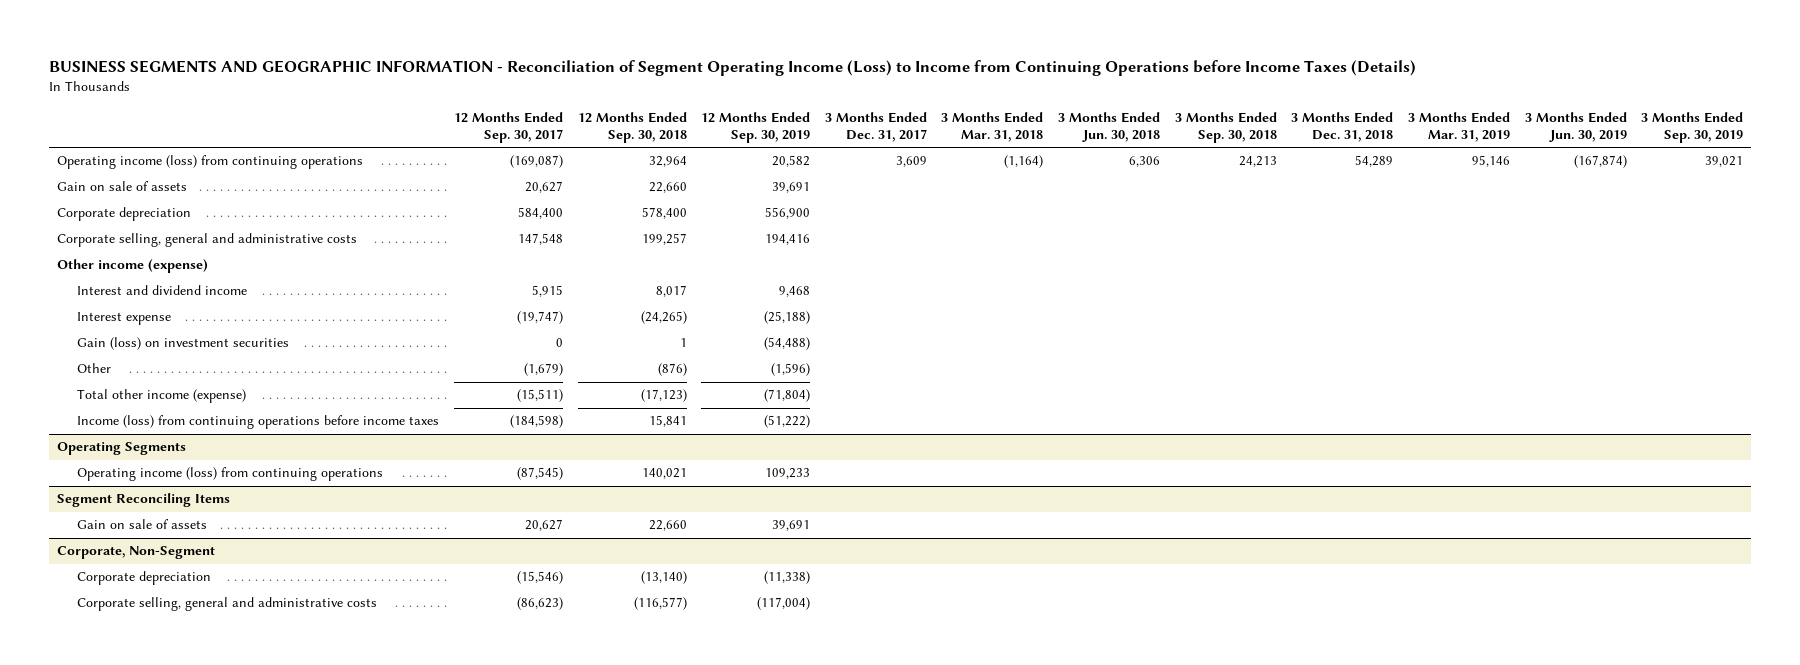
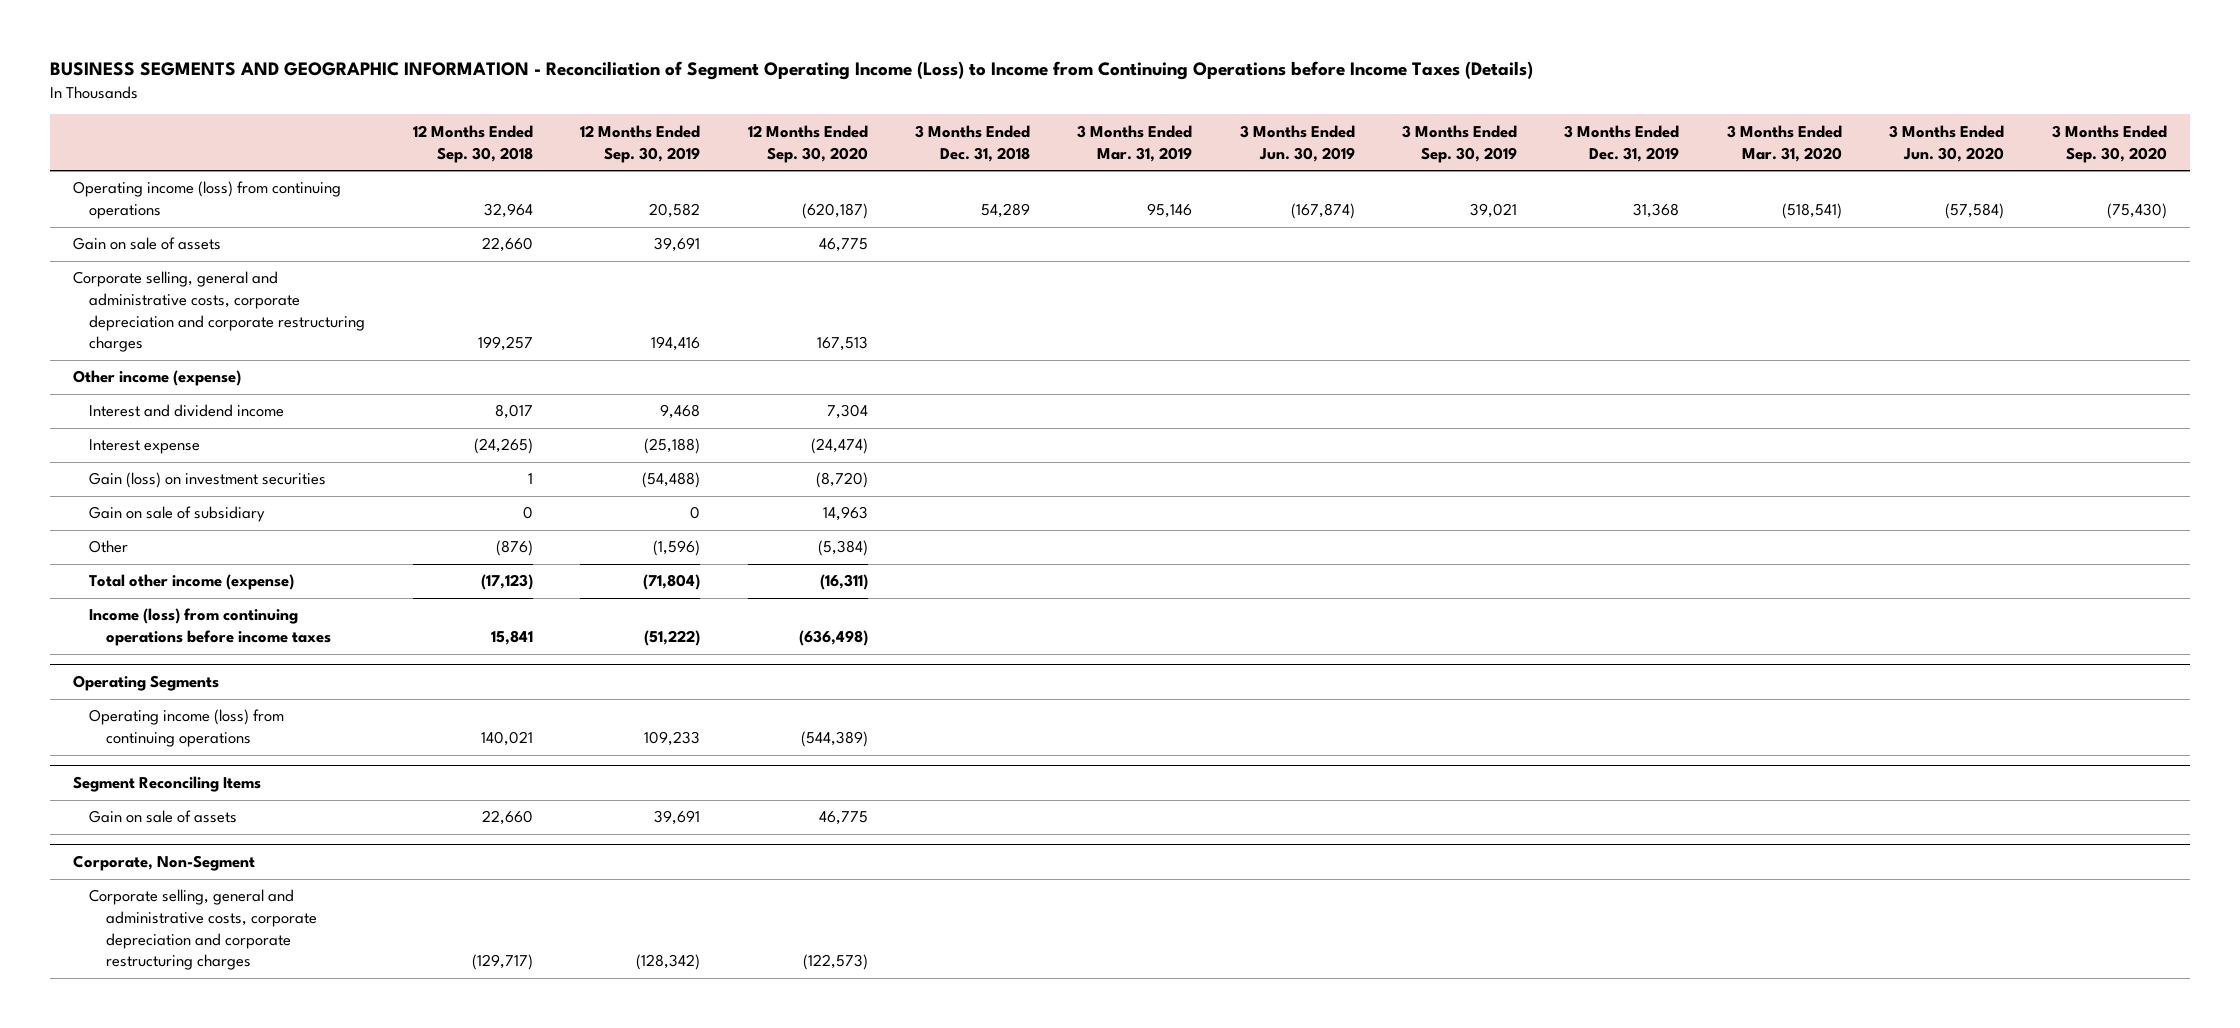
[453,112,563,144] 12 Months Ended Sep. 30, 2017 -> none
[824,112,927,143] 3 Months Ended Dec. 31, 2017 -> none
[941,112,1044,143] 3 Months Ended Mar. 31, 2018 -> none
[1058,112,1161,143] 3 Months Ended Jun. 30, 2018 -> none
[1174,112,1277,144] 3 Months Ended Sep. 30, 2018 -> none
none -> [747,124,868,163] 12 Months Ended Sep. 30, 2020
none -> [1564,124,1680,162] 3 Months Ended Dec. 31, 2019
none -> [1726,124,1842,162] 3 Months Ended Mar. 31, 2020
none -> [1889,124,2005,162] 3 Months Ended Jun. 30, 2020
none -> [2051,124,2167,163] 3 Months Ended Sep. 30, 2020
[56,207,191,222] Corporate depreciation -> none
[56,233,357,248] Corporate selling, general and administrative costs -> [73,271,366,353] Corporate selling, general and administrative costs, corporate depreciation and corporate restructuring charges
none -> [89,506,266,523] Gain on sale of subsidiary
[77,571,212,586] Corporate depreciation -> none
[77,597,378,612] Corporate selling, general and administrative costs -> [89,889,317,971] Corporate selling, general and administrative costs, corporate depreciation and corporate restructuring charges
[633,597,687,611] (116,577) -> [471,954,533,971] (129,717)
[757,597,811,611] (117,004) -> [636,954,701,971] (128,342)

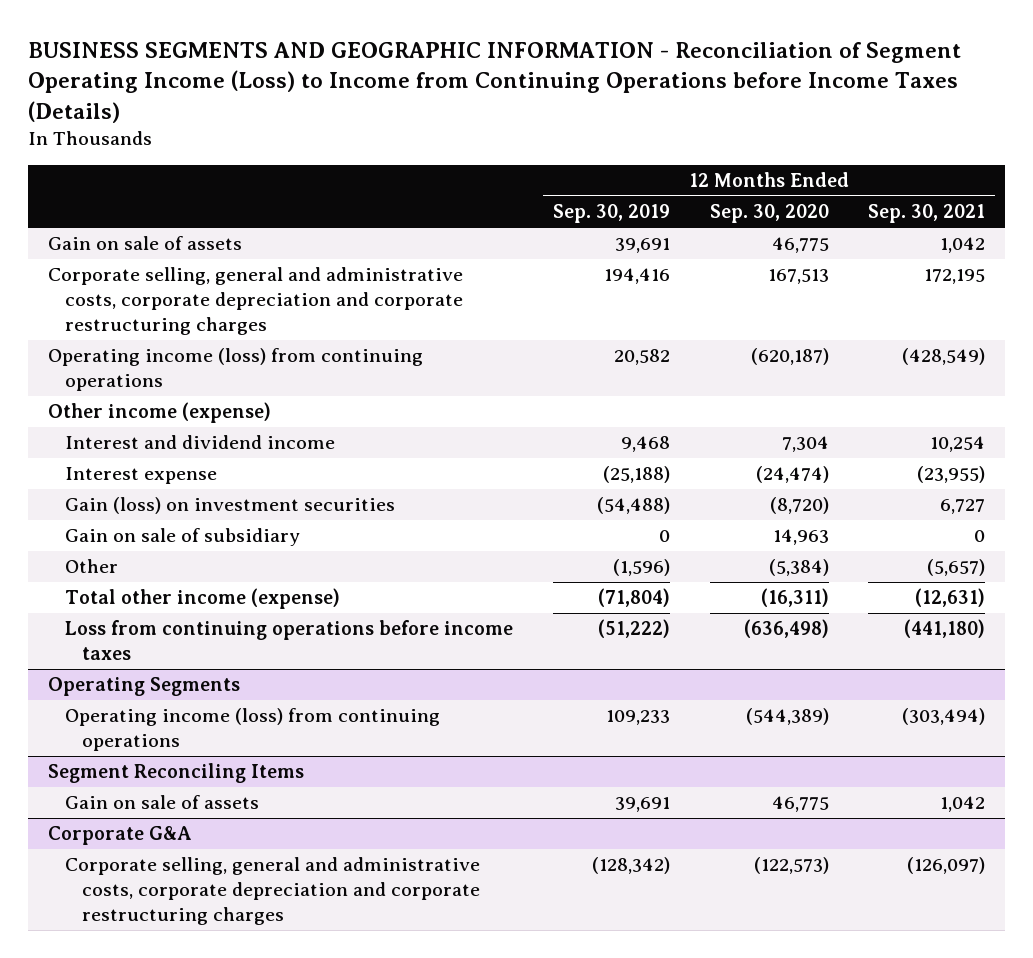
[412,124,533,163] 12 Months Ended Sep. 30, 2018 -> none
[914,124,1030,162] 3 Months Ended Dec. 31, 2018 -> none
[1077,124,1193,162] 3 Months Ended Mar. 31, 2019 -> none
[1239,124,1355,162] 3 Months Ended Jun. 30, 2019 -> none
[1402,124,1518,163] 3 Months Ended Sep. 30, 2019 -> none
[1564,124,1680,162] 3 Months Ended Dec. 31, 2019 -> none
[1726,124,1842,162] 3 Months Ended Mar. 31, 2020 -> none
[1889,124,2005,162] 3 Months Ended Jun. 30, 2020 -> none
[2051,124,2167,163] 3 Months Ended Sep. 30, 2020 -> none
none -> [868,204,986,224] Sep. 30, 2021
[73,181,342,220] Operating income (loss) from continuing operations -> [47,348,423,392] Operating income (loss) from continuing operations
[89,608,331,647] Income (loss) from continuing operations before income taxes -> [65,620,514,661] Loss from continuing operations before income taxes
[73,855,256,872] Corporate, Non-Segment -> [47,826,192,846] Corporate G&A

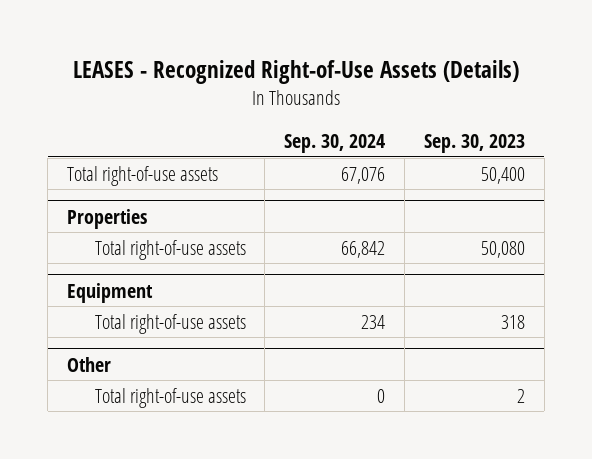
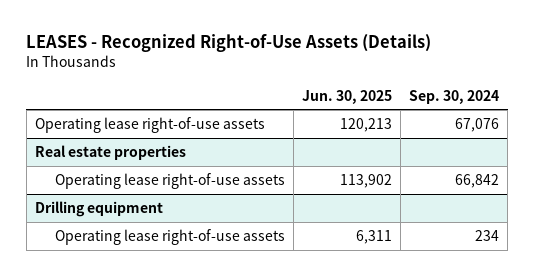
[423,133,525,153] Sep. 30, 2023 -> none
none -> [302,89,393,104] Jun. 30, 2025
[66,356,111,372] Other -> none
[94,387,246,408] Total right-of-use assets -> none
[66,165,218,186] Total right-of-use assets -> [34,117,265,134] Operating lease right-of-use assets
[66,208,147,229] Properties -> [34,145,186,161] Real estate properties
[94,239,246,260] Total right-of-use assets -> [54,173,285,190] Operating lease right-of-use assets
[66,282,153,303] Equipment -> [34,201,163,218] Drilling equipment
[94,313,246,334] Total right-of-use assets -> [54,229,285,246] Operating lease right-of-use assets

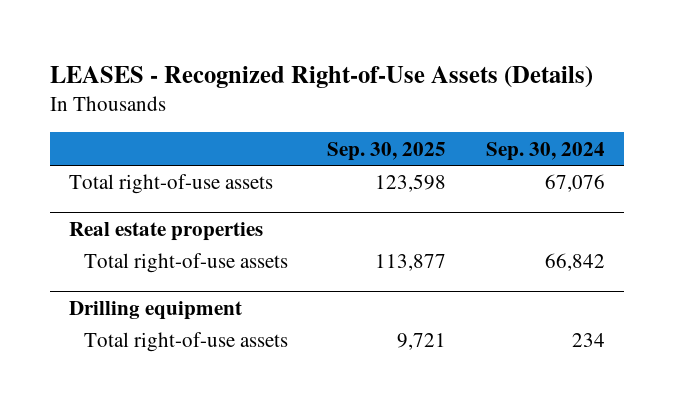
[302,89,393,104] Jun. 30, 2025 -> none
none -> [327,141,447,161] Sep. 30, 2025
[34,117,265,134] Operating lease right-of-use assets -> [69,174,274,195] Total right-of-use assets
[54,173,285,190] Operating lease right-of-use assets -> [84,253,289,274] Total right-of-use assets
[54,229,285,246] Operating lease right-of-use assets -> [84,332,289,353] Total right-of-use assets

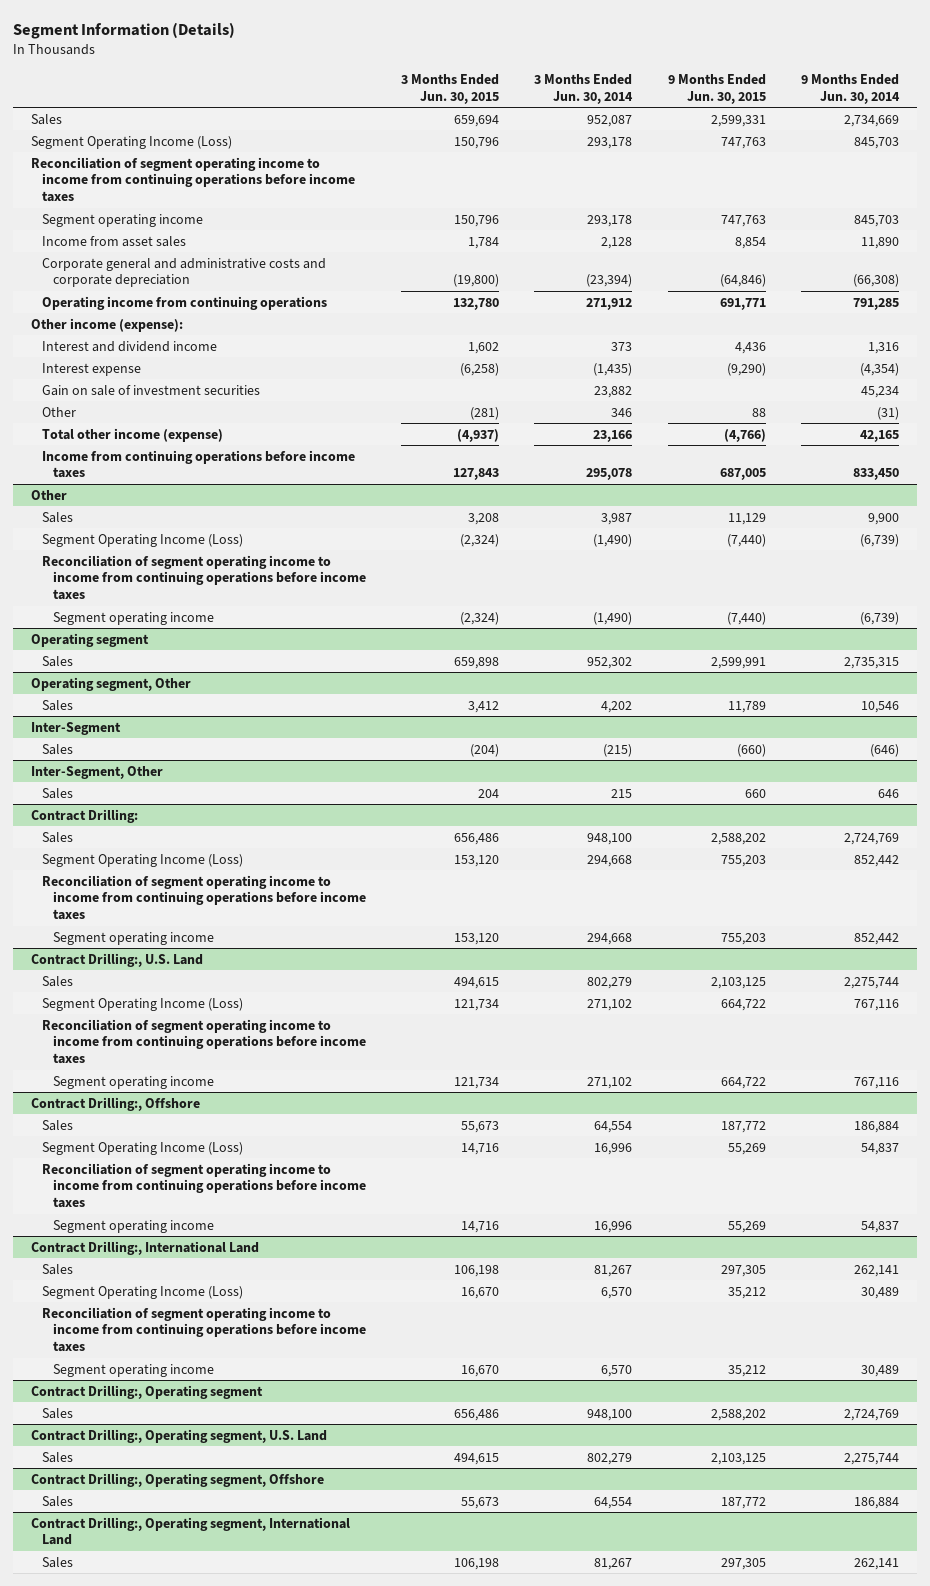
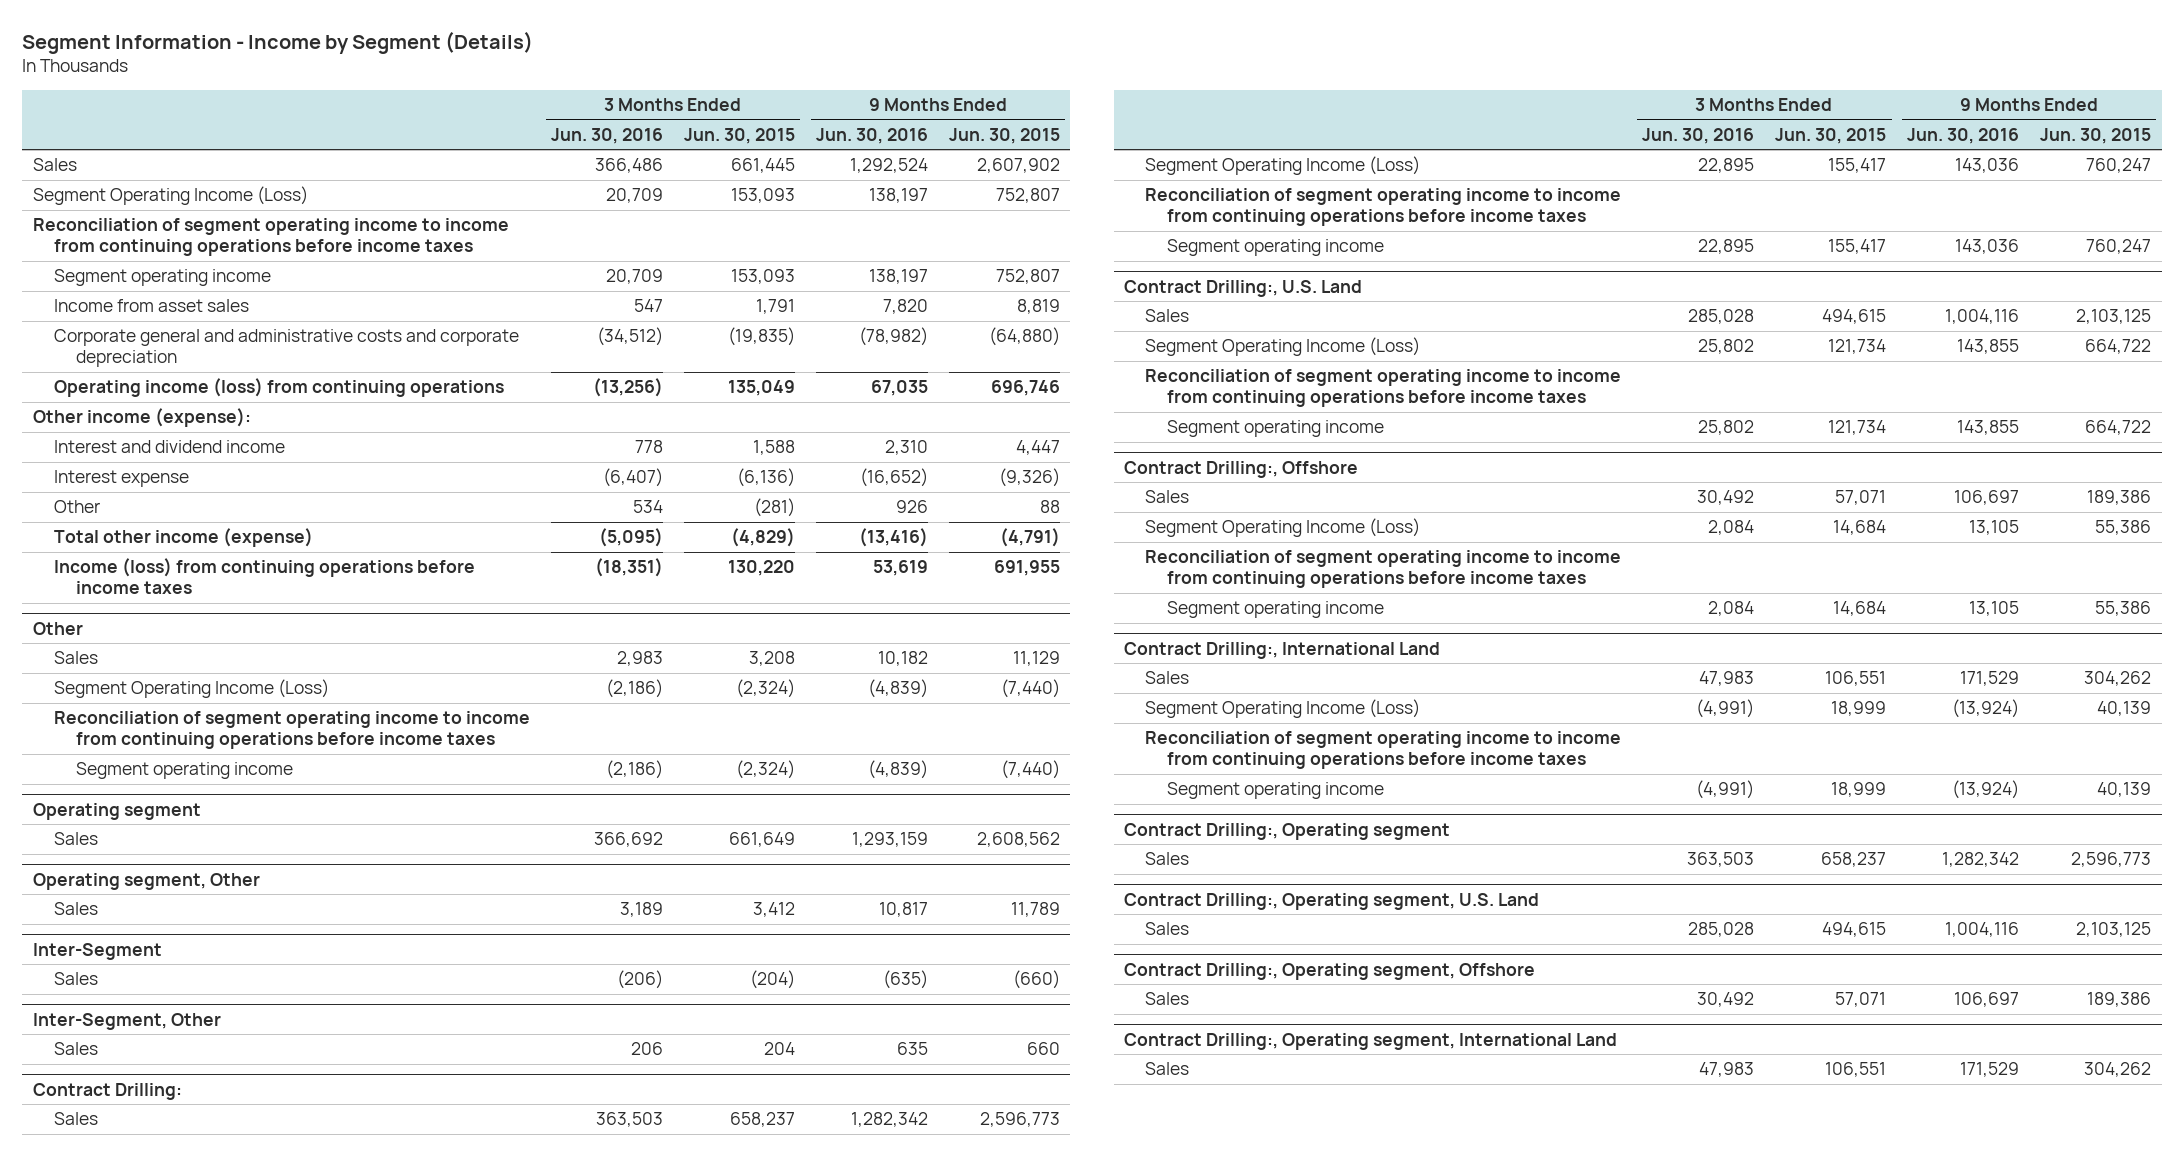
[12,22,235,40] Segment Information (Details) -> [22,30,534,54] Segment Information - Income by Segment (Details)
[534,74,634,104] 3 Months Ended Jun. 30, 2014 -> none
[801,74,901,104] 9 Months Ended Jun. 30, 2014 -> none
none -> [551,127,664,144] Jun. 30, 2016
none -> [815,127,928,144] Jun. 30, 2016
[453,114,499,127] 659,694 -> [730,158,795,174] 661,445
[710,114,766,127] 2,599,331 -> [976,158,1060,174] 2,607,902
[453,136,499,149] 150,796 -> [730,188,795,204] 153,093
[720,136,766,149] 747,763 -> [995,188,1060,204] 752,807
[453,214,499,227] 150,796 -> [730,269,795,285] 153,093
[720,214,766,227] 747,763 -> [995,269,1060,285] 752,807
[467,236,499,249] 1,784 -> [755,299,795,315] 1,791
[734,236,766,249] 8,854 -> [1016,299,1060,315] 8,819
[452,274,499,288] (19,800) -> [727,327,795,347] (19,835)
[719,274,766,288] (64,846) -> [988,327,1060,347] (64,880)
[41,295,327,310] Operating income from continuing operations -> [54,378,505,398] Operating income (loss) from continuing operations
[452,297,499,310] 132,780 -> [727,380,795,397] 135,049
[719,297,766,310] 691,771 -> [990,380,1060,397] 696,746
[41,384,260,396] Gain on sale of investment securities -> none
[467,341,499,354] 1,602 -> [752,440,795,456] 1,588
[734,341,766,354] 4,436 -> [1015,440,1060,456] 4,447
[459,362,499,376] (6,258) -> [736,468,795,488] (6,136)
[726,362,766,376] (9,290) -> [998,468,1060,488] (9,326)
[456,428,499,442] (4,937) -> [730,528,795,548] (4,829)
[723,428,766,442] (4,766) -> [999,528,1060,548] (4,791)
[41,449,355,479] Income from continuing operations before income taxes -> [54,558,476,595] Income (loss) from continuing operations before income taxes
[452,468,499,481] 127,843 -> [727,560,795,577] 130,220
[719,468,766,481] 687,005 -> [993,560,1060,577] 691,955
[453,656,499,669] 659,898 -> [728,832,795,848] 661,649
[710,656,766,669] 2,599,991 -> [976,832,1060,848] 2,608,562
[453,832,499,845] 656,486 -> [729,1112,795,1128] 658,237
[710,832,766,845] 2,588,202 -> [979,1112,1060,1128] 2,596,773
[453,854,499,867] 153,120 -> [1828,158,1887,174] 155,417
[720,854,766,867] 755,203 -> [2086,158,2152,174] 760,247
[453,932,499,945] 153,120 -> [1828,239,1887,255] 155,417
[720,932,766,945] 755,203 -> [2086,239,2152,255] 760,247
[460,1120,499,1133] 55,673 -> [1835,490,1887,506] 57,071
[720,1120,766,1133] 187,772 -> [2087,490,2152,506] 189,386
[460,1142,499,1155] 14,716 -> [1833,520,1887,536] 14,684
[727,1142,766,1155] 55,269 -> [2095,520,2152,536] 55,386
[460,1220,499,1233] 14,716 -> [1833,601,1887,617] 14,684
[727,1220,766,1233] 55,269 -> [2095,601,2152,617] 55,386
[453,1264,499,1277] 106,198 -> [1825,671,1887,687] 106,551
[720,1264,766,1277] 297,305 -> [2084,671,2152,687] 304,262
[460,1286,499,1299] 16,670 -> [1831,701,1887,717] 18,999
[727,1286,766,1299] 35,212 -> [2097,701,2152,717] 40,139
[460,1364,499,1377] 16,670 -> [1831,782,1887,798] 18,999
[727,1364,766,1377] 35,212 -> [2097,782,2152,798] 40,139
[453,1408,499,1421] 656,486 -> [1821,852,1887,868] 658,237
[710,1408,766,1421] 2,588,202 -> [2071,852,2152,868] 2,596,773
[460,1496,499,1509] 55,673 -> [1835,992,1887,1008] 57,071
[720,1496,766,1509] 187,772 -> [2087,992,2152,1008] 189,386
[453,1557,499,1570] 106,198 -> [1825,1062,1887,1078] 106,551
[720,1557,766,1570] 297,305 -> [2084,1062,2152,1078] 304,262

